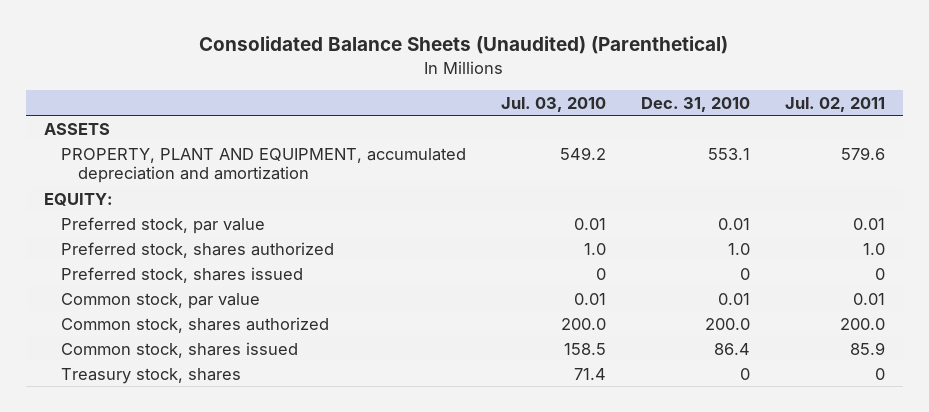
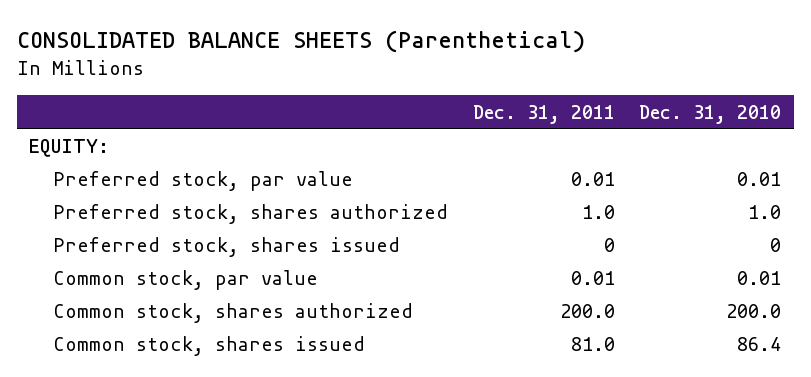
[199,36,729,55] Consolidated Balance Sheets (Unaudited) (Parenthetical) -> [16,29,585,53] CONSOLIDATED BALANCE SHEETS (Parenthetical)
[500,96,606,112] Jul. 03, 2010 -> none
[785,96,886,112] Jul. 02, 2011 -> none
none -> [472,104,615,124] Dec. 31, 2011
[43,122,110,135] ASSETS -> none
[60,147,466,184] PROPERTY, PLANT AND EQUIPMENT, accumulated depreciation and amortization -> none
[60,367,241,384] Treasury stock, shares -> none

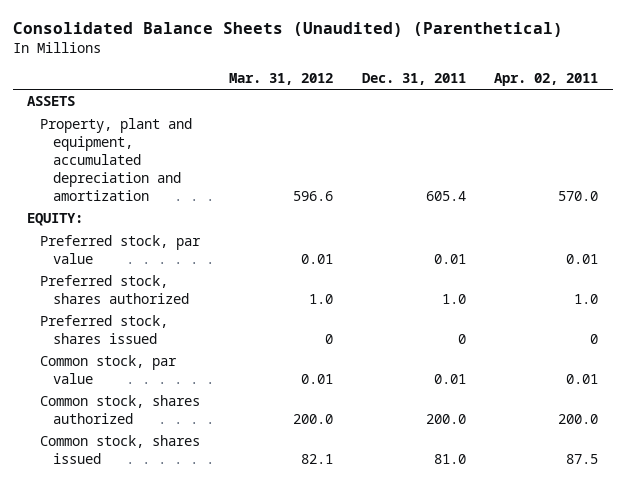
[16,29,585,53] CONSOLIDATED BALANCE SHEETS (Parenthetical) -> [12,22,563,38] Consolidated Balance Sheets (Unaudited) (Parenthetical)
[639,104,782,124] Dec. 31, 2010 -> none
none -> [228,73,333,86] Mar. 31, 2012
none -> [494,73,599,87] Apr. 02, 2011
none -> [27,96,76,107] ASSETS
none -> [39,118,192,201] Property, plant and equipment, accumulated depreciation and amortization

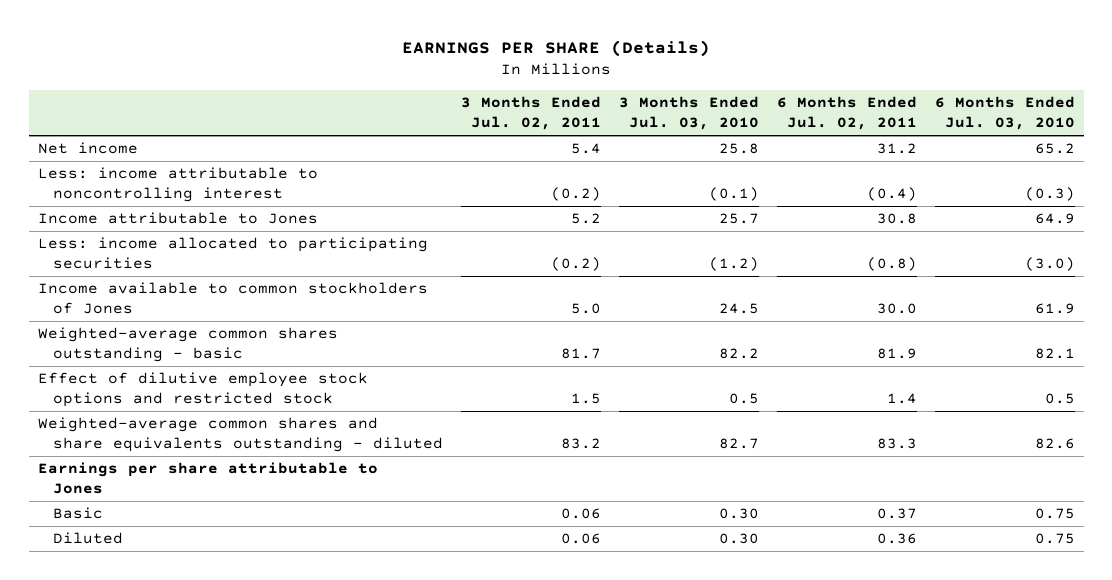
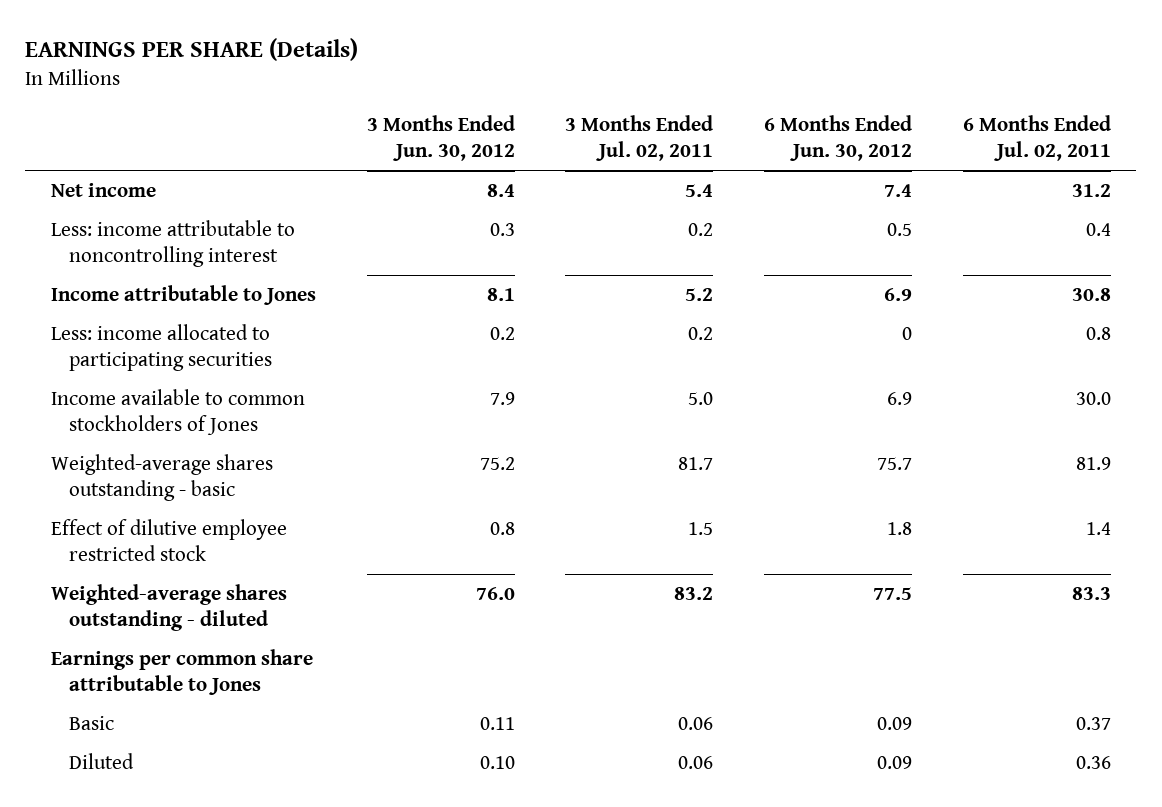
[618,96,759,131] 3 Months Ended Jul. 03, 2010 -> none
[934,96,1075,131] 6 Months Ended Jul. 03, 2010 -> none
none -> [366,115,515,161] 3 Months Ended Jun. 30, 2012
none -> [764,115,913,161] 6 Months Ended Jun. 30, 2012
[550,187,601,202] (0.2) -> [688,222,714,236] 0.2
[866,187,917,202] (0.4) -> [1085,222,1111,236] 0.4
[550,257,601,272] (0.2) -> [688,326,714,340] 0.2
[866,257,917,272] (0.8) -> [1085,326,1111,340] 0.8
[37,326,338,363] Weighted-average common shares outstanding - basic -> [50,453,273,501] Weighted-average shares outstanding - basic
[37,371,368,408] Effect of dilutive employee stock options and restricted stock -> [50,518,287,561] Effect of dilutive employee restricted stock
[37,416,444,453] Weighted-average common shares and share equivalents outstanding - diluted -> [50,583,287,631] Weighted-average shares outstanding - diluted
[37,461,378,495] Earnings per share attributable to Jones -> [50,648,313,695] Earnings per common share attributable to Jones

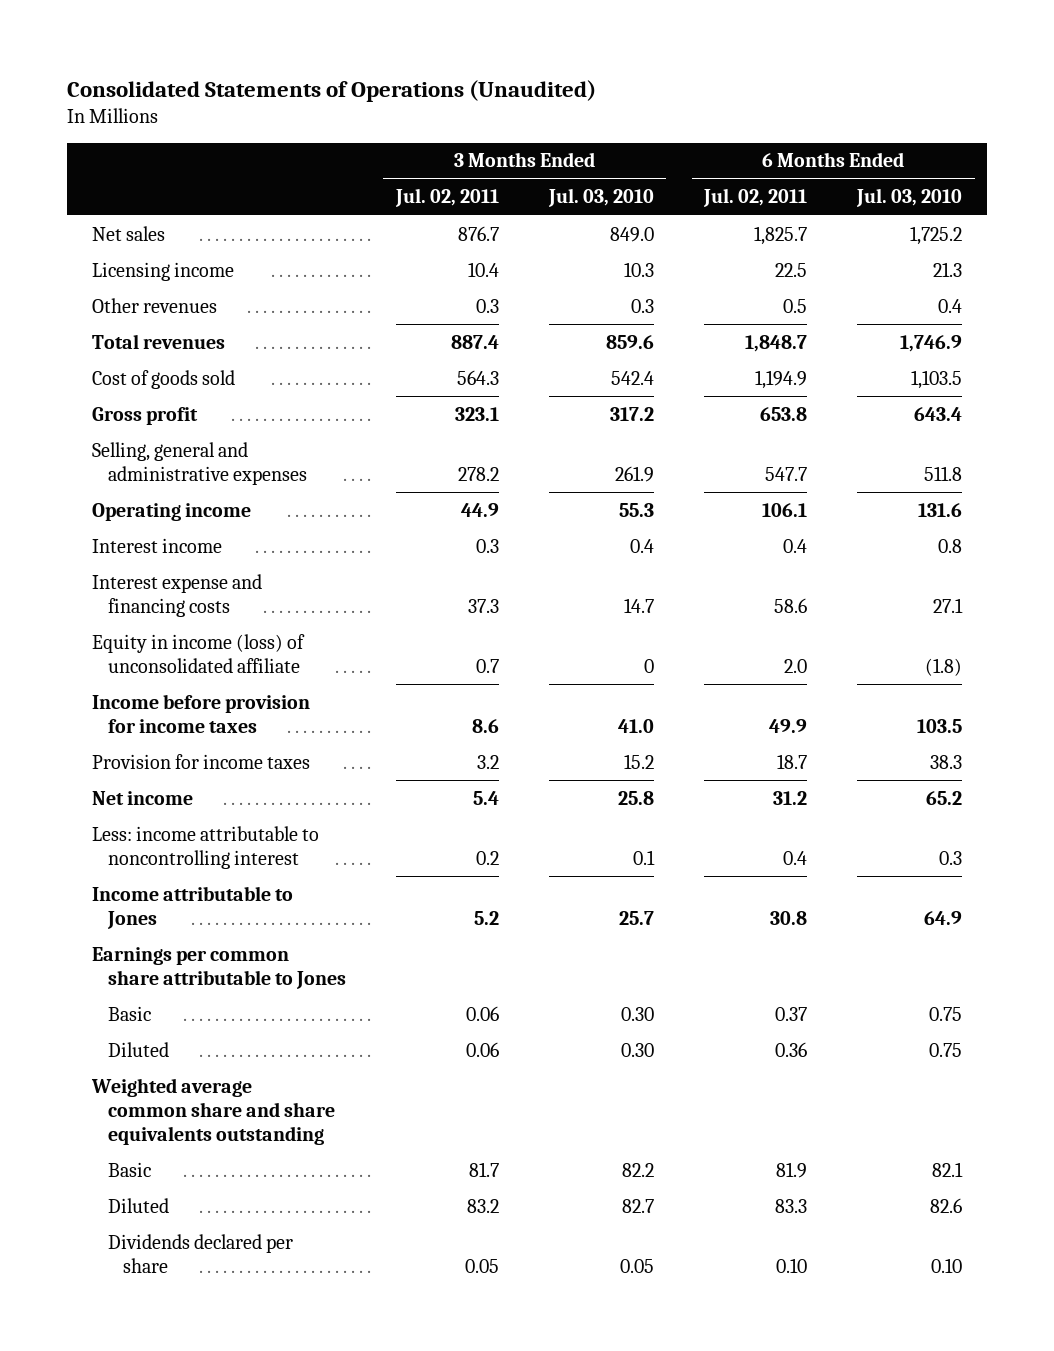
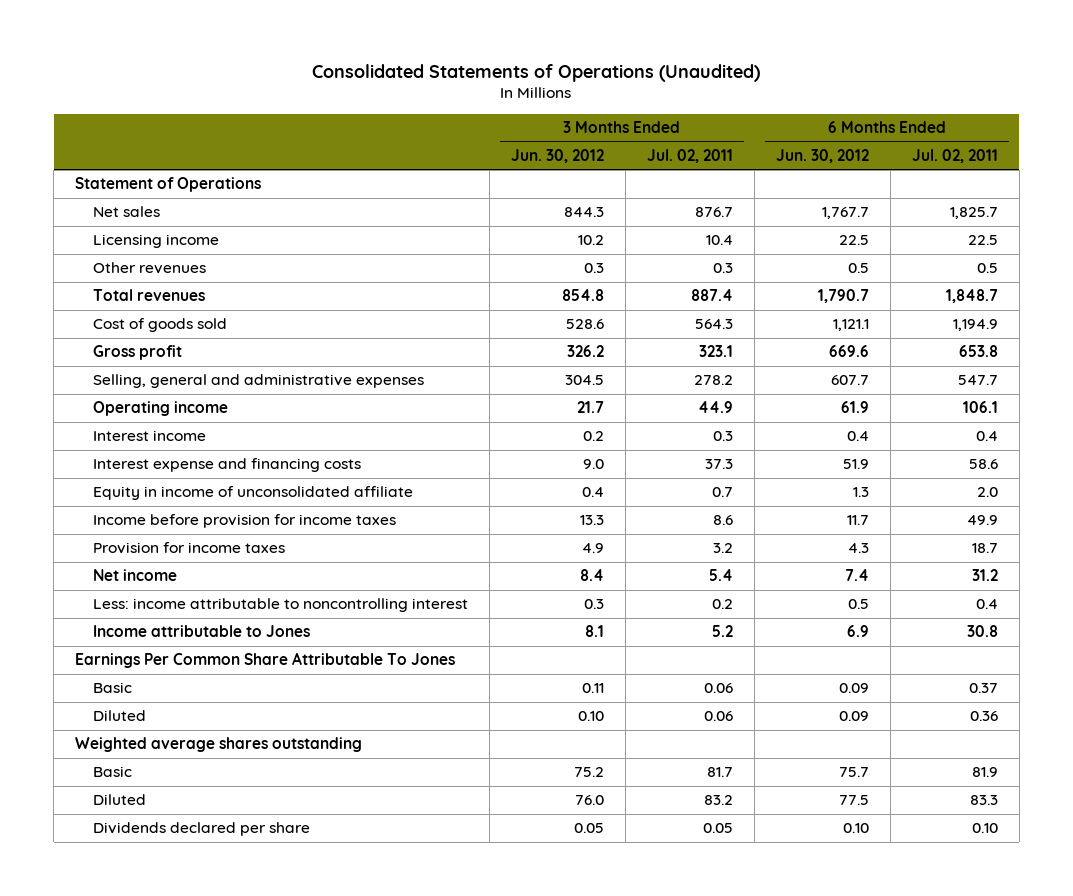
[547,188,654,208] Jul. 03, 2010 -> none
[856,188,963,208] Jul. 03, 2010 -> none
none -> [511,148,605,163] Jun. 30, 2012
none -> [776,148,870,163] Jun. 30, 2012
none -> [75,177,262,193] Statement of Operations
[92,633,306,673] Equity in income (loss) of unconsolidated affiliate -> [93,486,414,501] Equity in income of unconsolidated affiliate
[92,946,346,989] Earnings per common share attributable to Jones -> [75,652,456,669] Earnings Per Common Share Attributable To Jones
[91,1077,335,1146] Weighted average common share and share equivalents outstanding -> [75,737,363,753] Weighted average shares outstanding

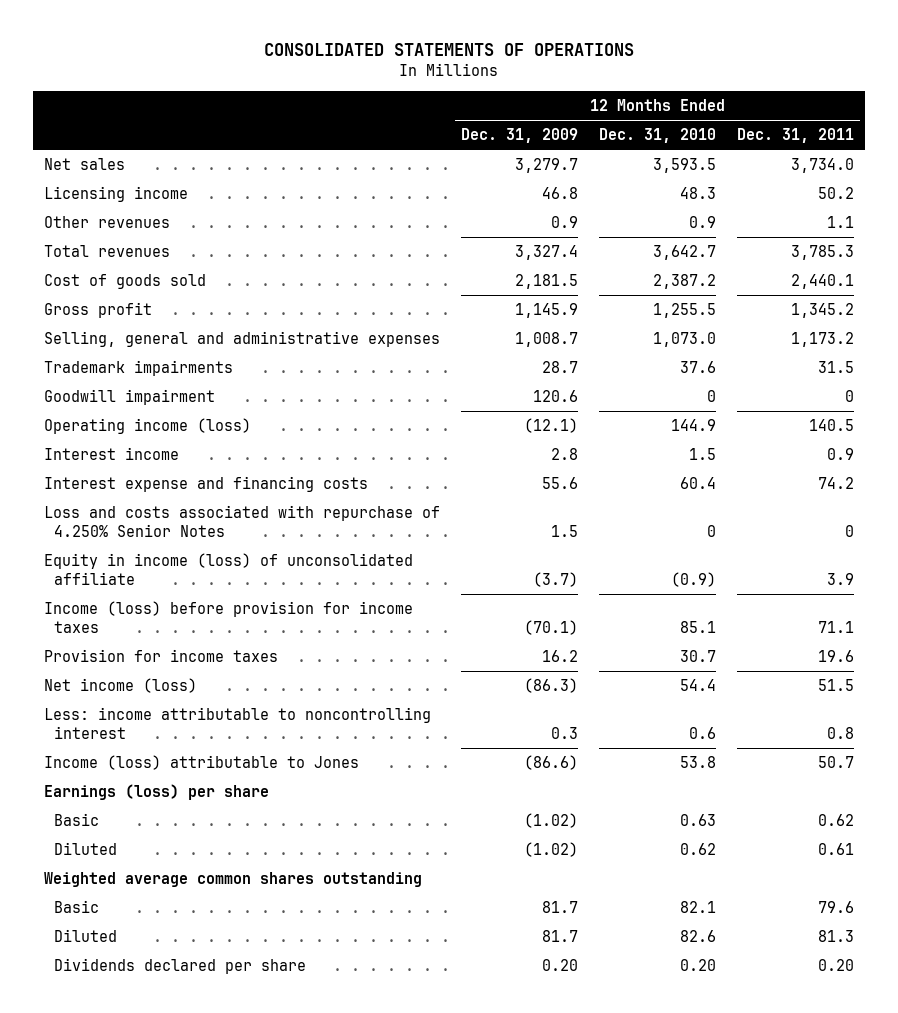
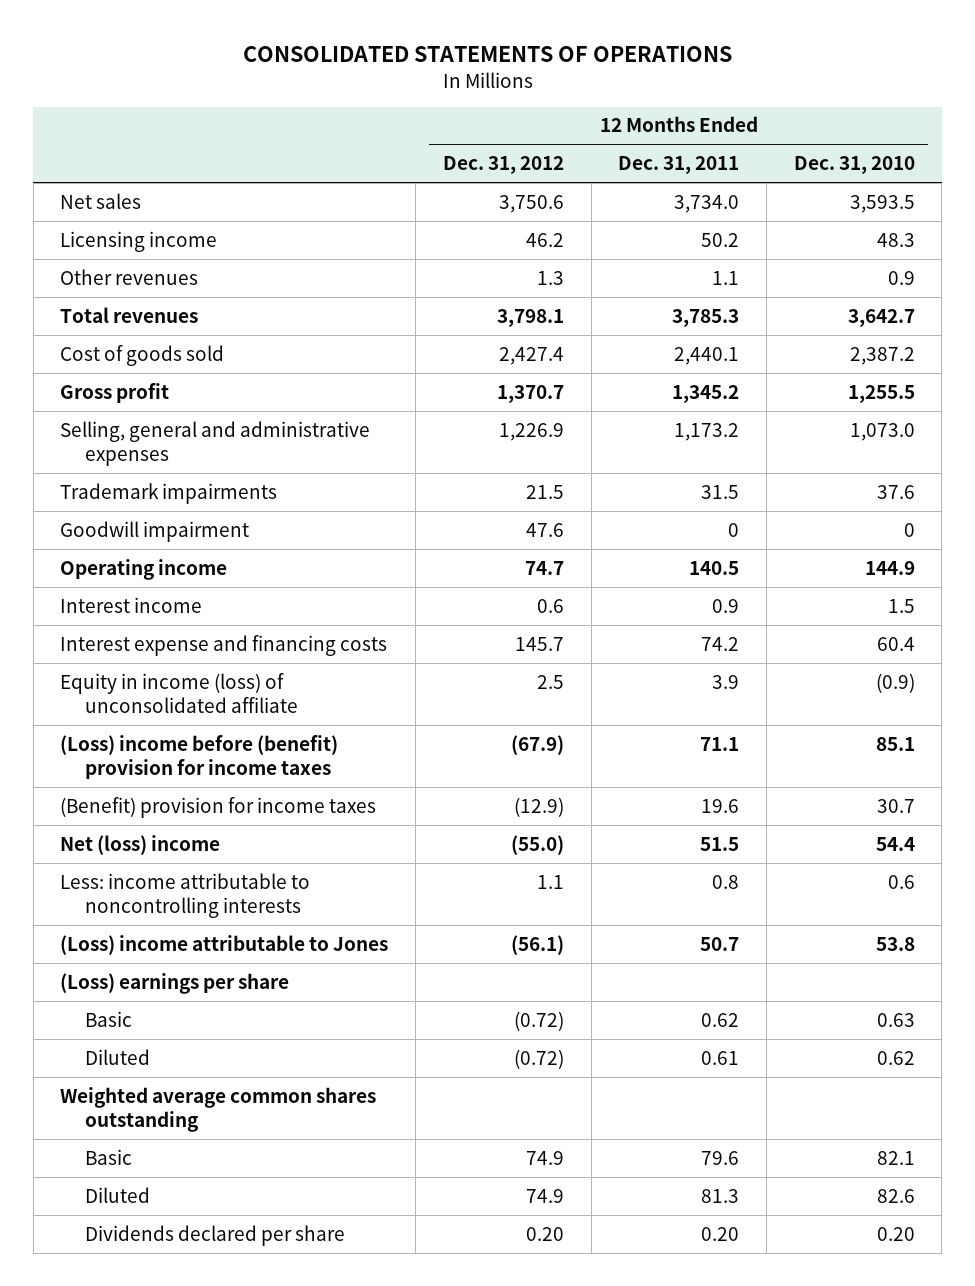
[460,128,578,144] Dec. 31, 2009 -> none
none -> [442,156,564,175] Dec. 31, 2012
[43,417,251,434] Operating income (loss) -> [60,558,228,580] Operating income
[43,504,440,537] Loss and costs associated with repurchase of 4.250% Senior Notes -> none
[43,600,413,633] Income (loss) before provision for income taxes -> [60,734,339,779] (Loss) income before (benefit) provision for income taxes
[43,648,278,662] Provision for income taxes -> [60,796,377,818] (Benefit) provision for income taxes
[43,677,197,693] Net income (loss) -> [60,834,221,855] Net (loss) income
[43,706,431,739] Less: income attributable to noncontrolling interest -> [60,872,311,918] Less: income attributable to noncontrolling interests
[43,754,359,770] Income (loss) attributable to Jones -> [60,934,389,955] (Loss) income attributable to Jones
[43,783,269,800] Earnings (loss) per share -> [60,972,290,994] (Loss) earnings per share

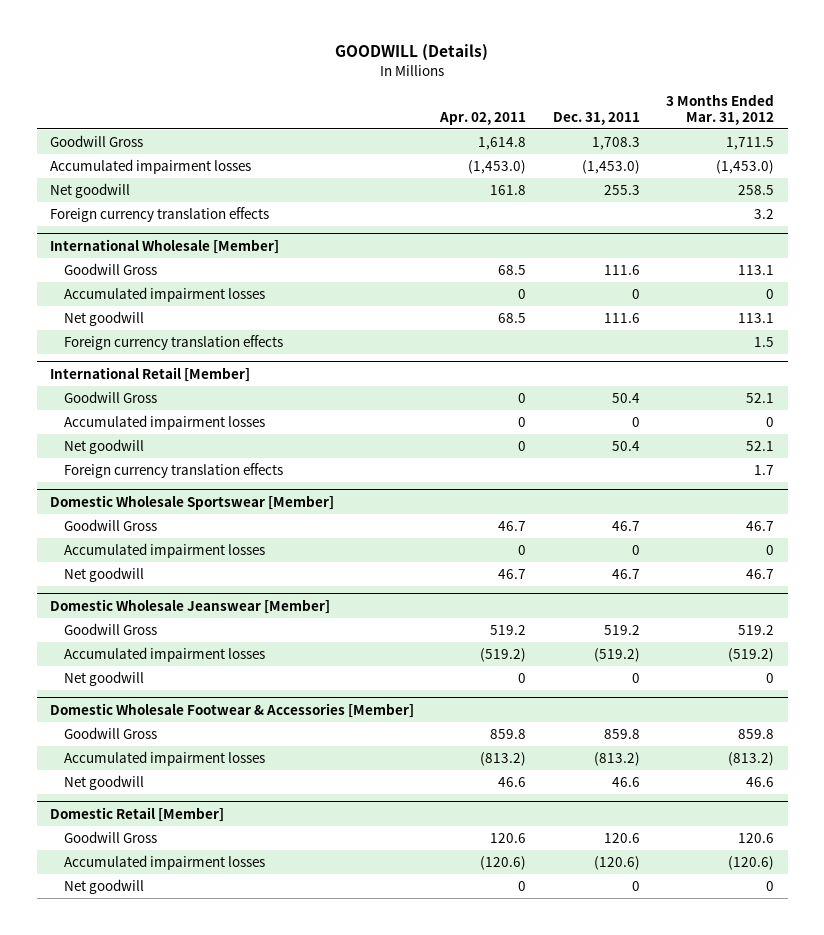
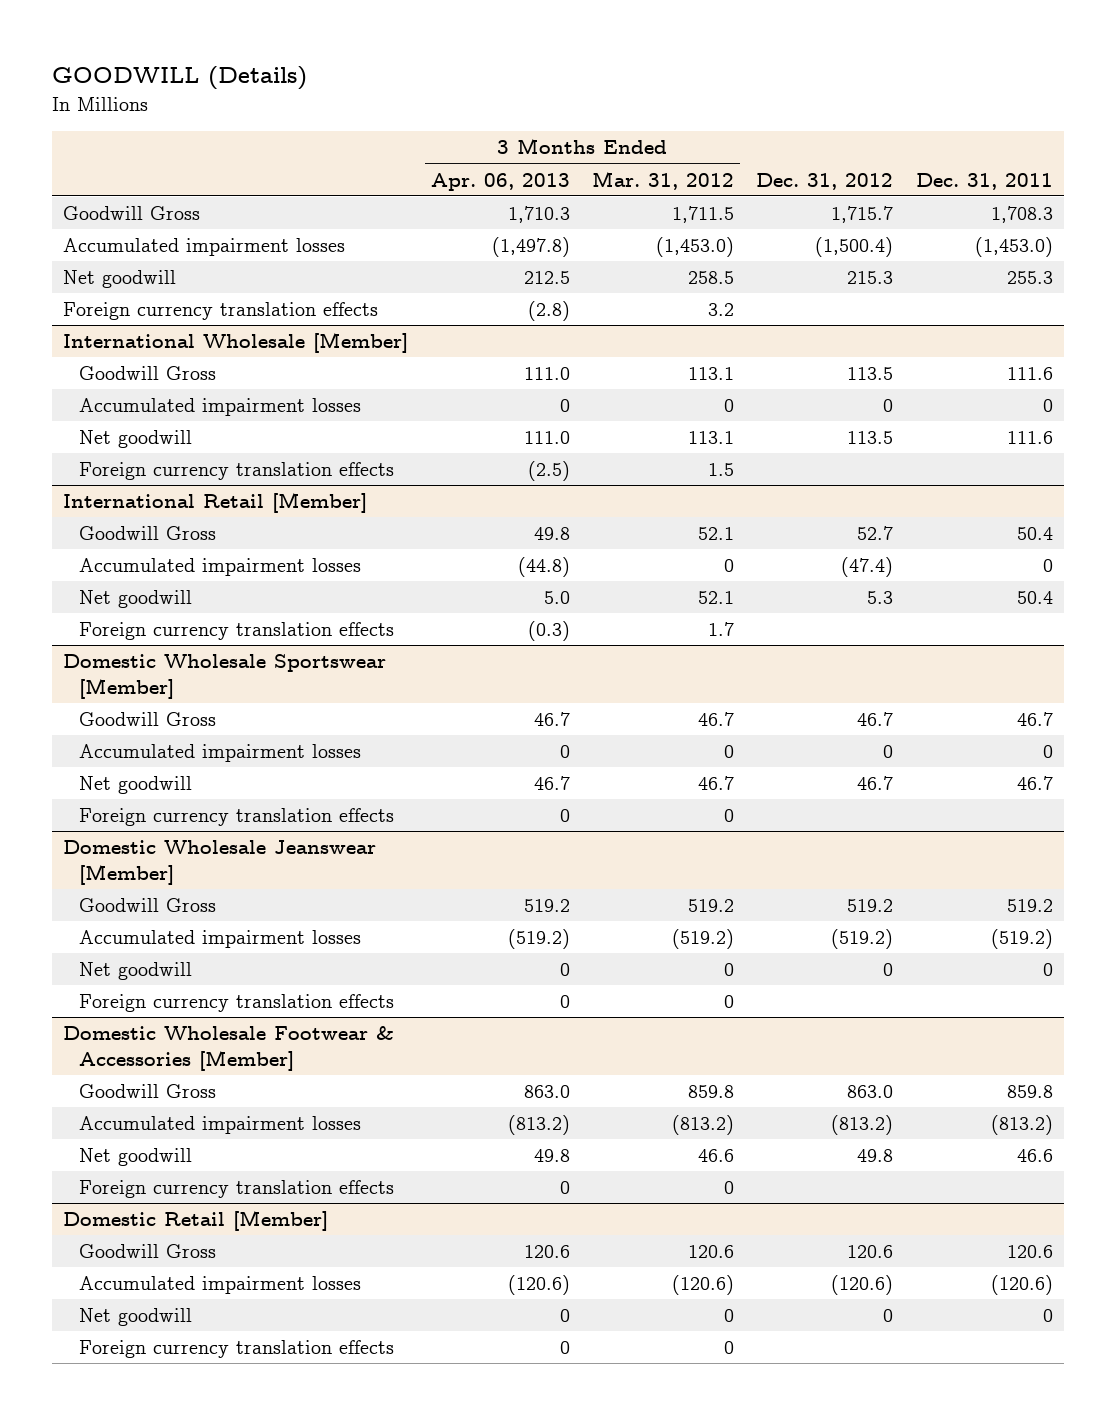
[439,111,527,125] Apr. 02, 2011 -> none
none -> [430,172,570,191] Apr. 06, 2013
none -> [756,172,894,190] Dec. 31, 2012
none -> [78,808,394,827] Foreign currency translation effects
none -> [78,994,394,1013] Foreign currency translation effects
none -> [78,1180,394,1199] Foreign currency translation effects
none -> [78,1340,394,1359] Foreign currency translation effects

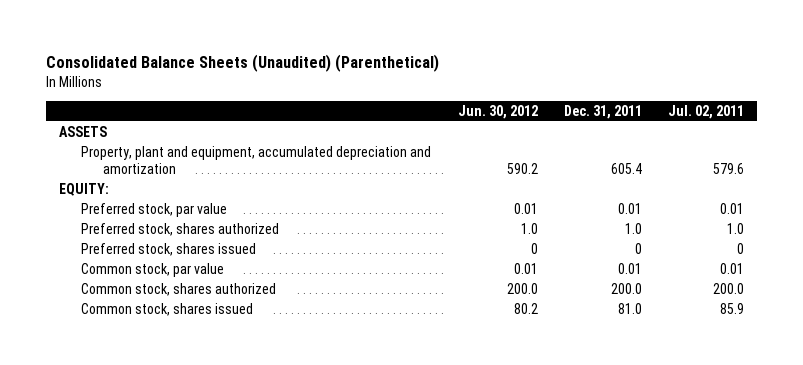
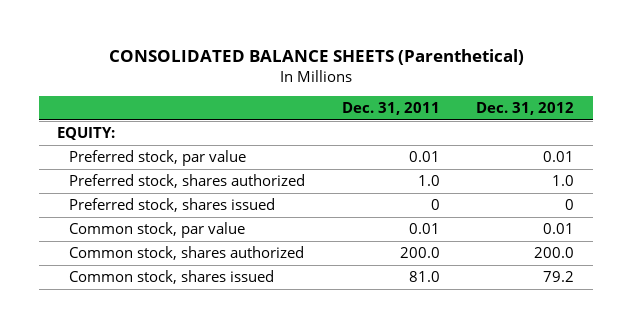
[46,53,440,72] Consolidated Balance Sheets (Unaudited) (Parenthetical) -> [108,48,524,65] CONSOLIDATED BALANCE SHEETS (Parenthetical)
[457,104,538,119] Jun. 30, 2012 -> none
[668,104,745,119] Jul. 02, 2011 -> none
none -> [476,102,575,116] Dec. 31, 2012
[59,126,108,138] ASSETS -> none
[81,146,432,174] Property, plant and equipment, accumulated depreciation and amortization -> none

